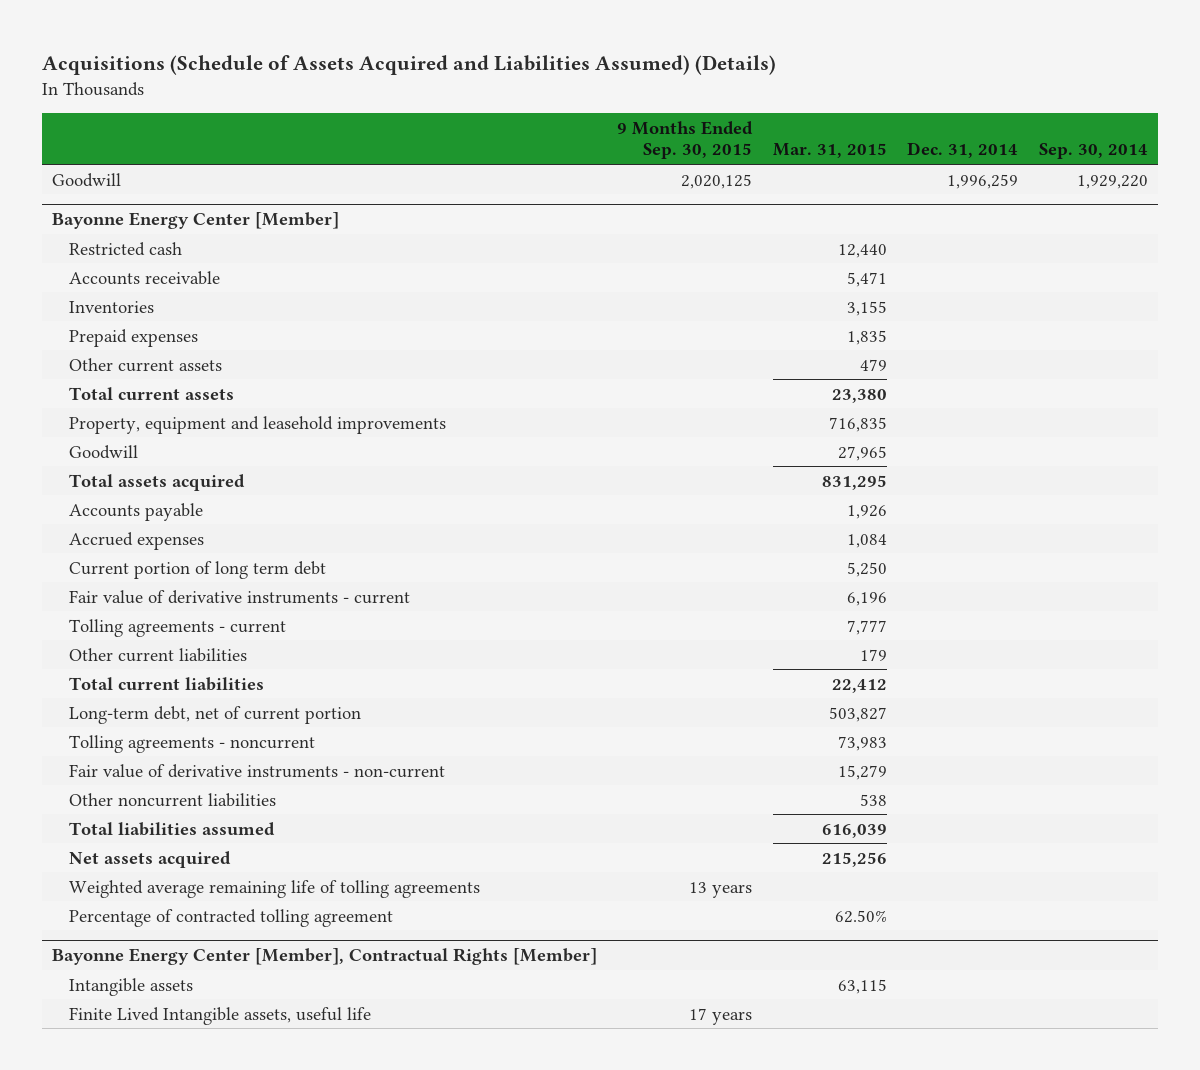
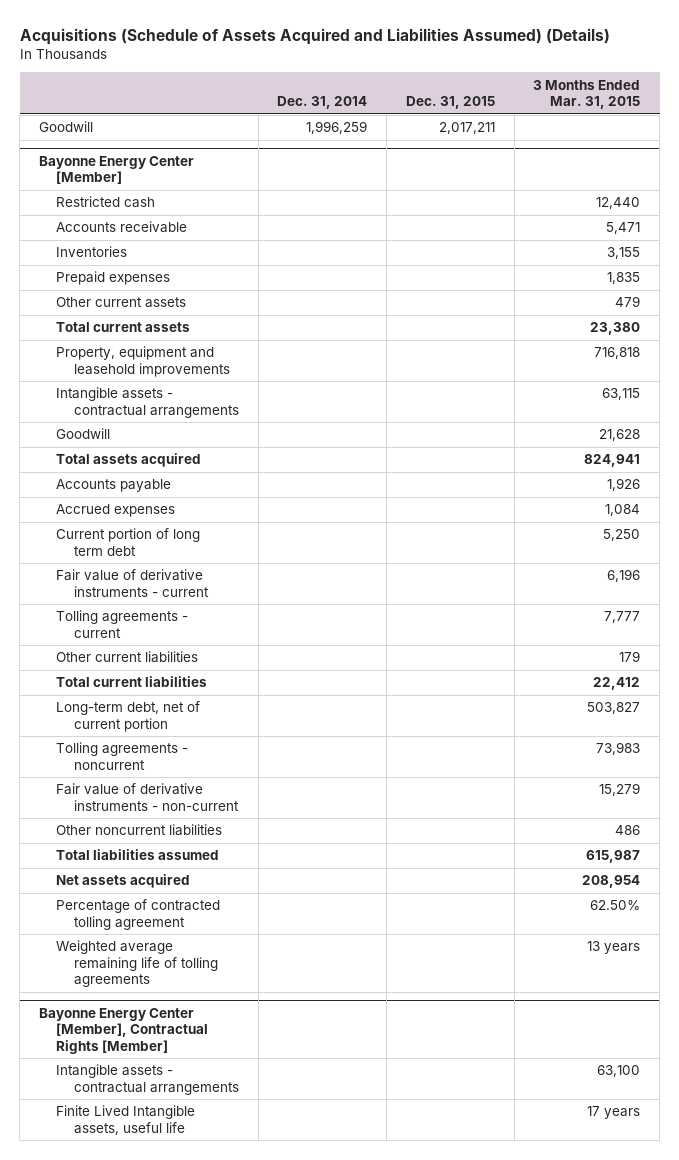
[617,121,754,160] 9 Months Ended Sep. 30, 2015 -> none
[772,143,887,159] Mar. 31, 2015 -> none
[1038,143,1148,160] Sep. 30, 2014 -> none
none -> [405,96,495,110] Dec. 31, 2015
none -> [533,79,641,110] 3 Months Ended Mar. 31, 2015
none -> [56,387,240,418] Intangible assets - contractual arrangements
[69,879,481,898] Weighted average remaining life of tolling agreements -> [56,940,219,988] Weighted average remaining life of tolling agreements
[69,977,194,996] Intangible assets -> [56,1064,240,1095] Intangible assets - contractual arrangements

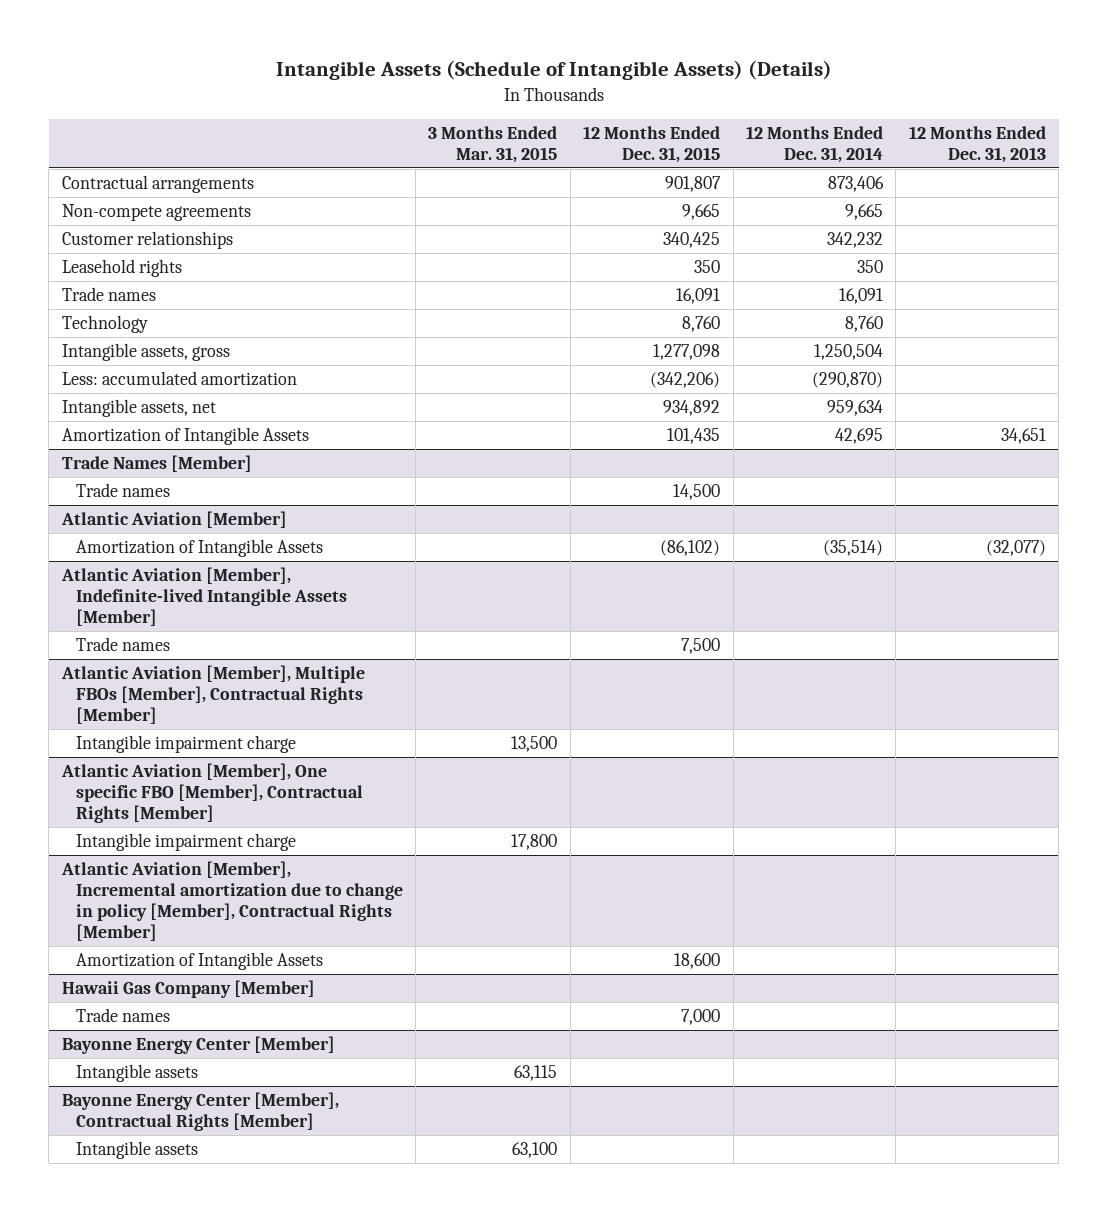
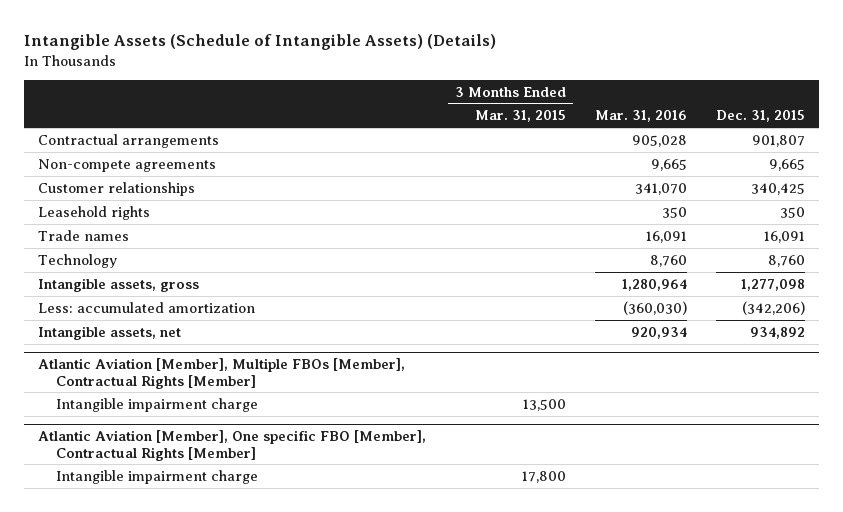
[583,125,721,163] 12 Months Ended Dec. 31, 2015 -> none
[746,125,884,163] 12 Months Ended Dec. 31, 2014 -> none
[908,125,1046,163] 12 Months Ended Dec. 31, 2013 -> none
none -> [595,110,688,123] Mar. 31, 2016
none -> [715,110,805,123] Dec. 31, 2015
[61,427,309,446] Amortization of Intangible Assets -> none
[61,455,252,473] Trade Names [Member] -> none
[75,483,170,498] Trade names -> none
[60,511,287,529] Atlantic Aviation [Member] -> none
[75,539,323,558] Amortization of Intangible Assets -> none
[60,567,347,627] Atlantic Aviation [Member], Indefinite-lived Intangible Assets [Member] -> none
[75,637,170,652] Trade names -> none
[60,861,403,942] Atlantic Aviation [Member], Incremental amortization due to change in policy [Member], Contractual Rights [Member] -> none
[75,952,323,971] Amortization of Intangible Assets -> none
[61,980,315,999] Hawaii Gas Company [Member] -> none
[75,1008,170,1023] Trade names -> none
[61,1036,335,1055] Bayonne Energy Center [Member] -> none
[75,1064,198,1083] Intangible assets -> none
[61,1092,339,1132] Bayonne Energy Center [Member], Contractual Rights [Member] -> none
[75,1141,198,1160] Intangible assets -> none

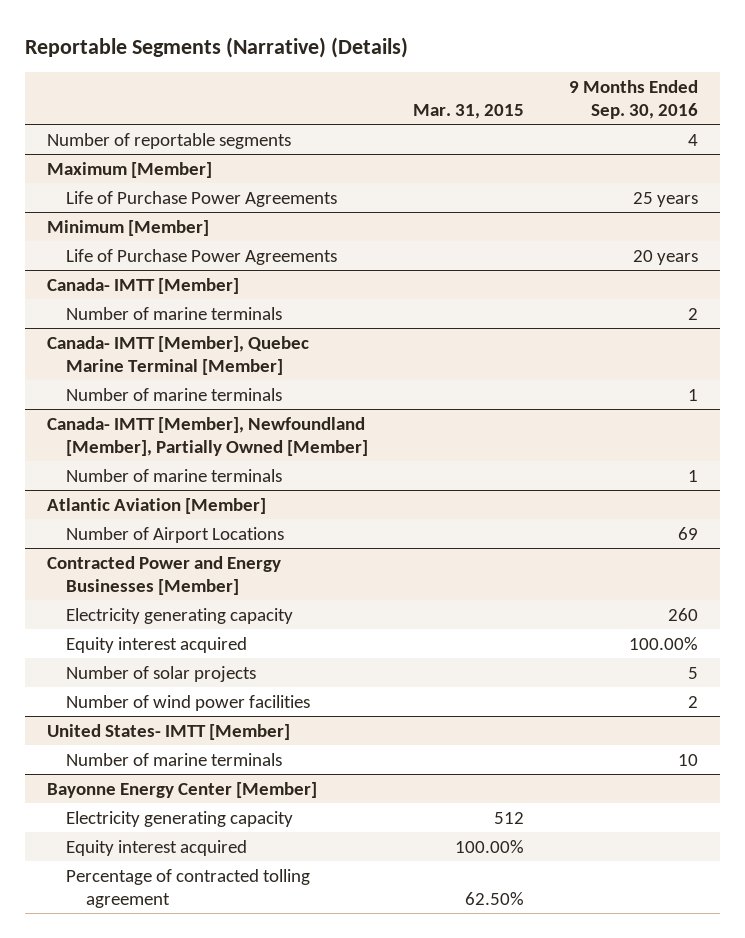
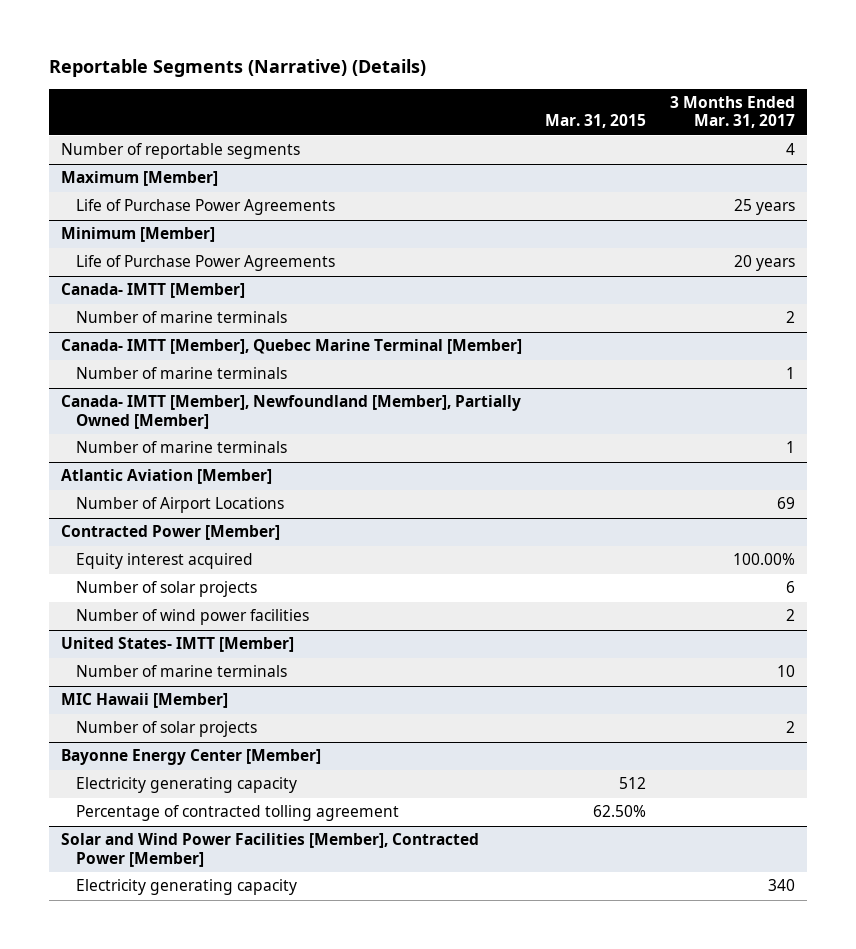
[568,79,698,119] 9 Months Ended Sep. 30, 2016 -> none
none -> [670,95,796,129] 3 Months Ended Mar. 31, 2017
[46,555,281,595] Contracted Power and Energy Businesses [Member] -> none
[66,607,294,624] Electricity generating capacity -> none
[66,636,248,653] Equity interest acquired -> none
[66,665,257,682] Number of solar projects -> none
[66,694,311,711] Number of wind power facilities -> none
none -> [60,525,280,541] Contracted Power [Member]
none -> [76,553,254,570] Equity interest acquired
none -> [76,581,258,598] Number of solar projects
none -> [76,609,310,626] Number of wind power facilities
none -> [60,693,228,709] MIC Hawaii [Member]
none -> [76,721,258,738] Number of solar projects
[66,839,248,856] Equity interest acquired -> none
none -> [60,833,479,867] Solar and Wind Power Facilities [Member], Contracted Power [Member]
none -> [76,879,298,896] Electricity generating capacity

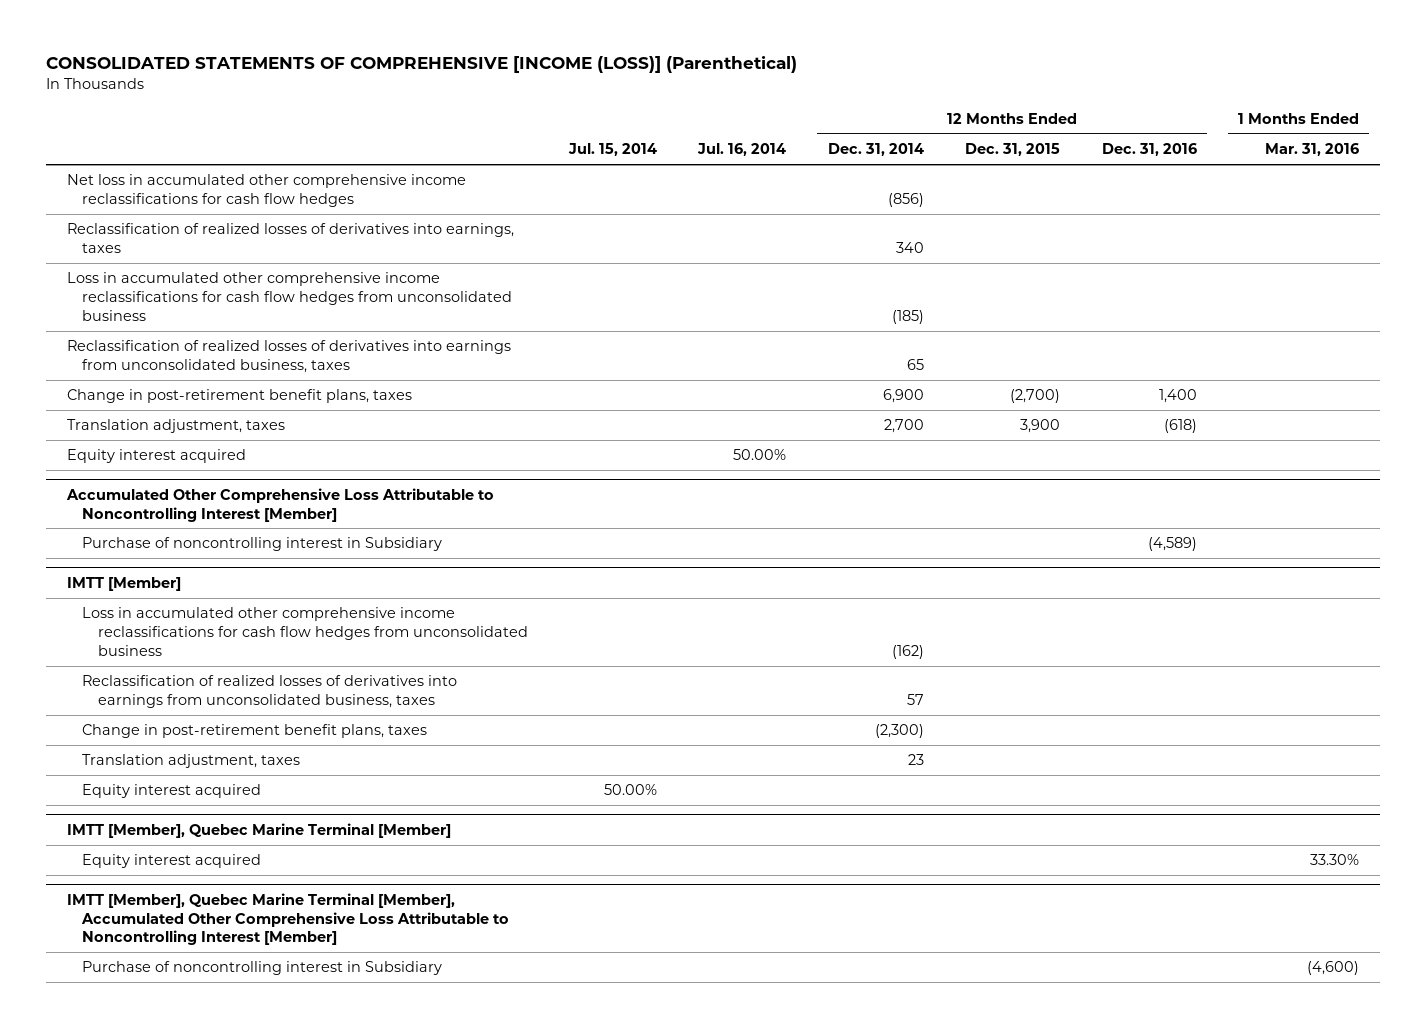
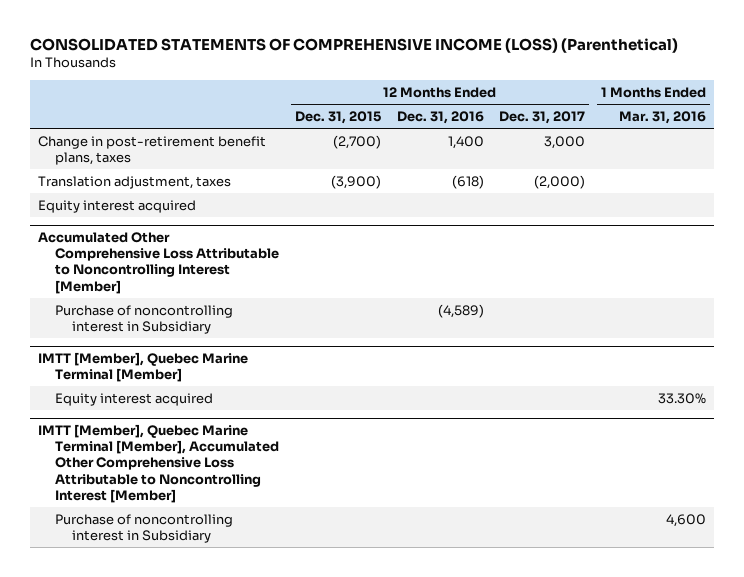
[46,56,798,74] CONSOLIDATED STATEMENTS OF COMPREHENSIVE [INCOME (LOSS)] (Parenthetical) -> [29,37,678,53] CONSOLIDATED STATEMENTS OF COMPREHENSIVE INCOME (LOSS) (Parenthetical)
[568,143,658,157] Jul. 15, 2014 -> none
[697,143,787,157] Jul. 16, 2014 -> none
[827,143,924,157] Dec. 31, 2014 -> none
none -> [499,110,586,124] Dec. 31, 2017
[66,174,466,208] Net loss in accumulated other comprehensive income reclassifications for cash flow hedges -> none
[66,223,514,254] Reclassification of realized losses of derivatives into earnings, taxes -> none
[66,272,513,321] Loss in accumulated other comprehensive income reclassifications for cash flow hedges from unconsolidated business -> none
[66,340,511,374] Reclassification of realized losses of derivatives into earnings from unconsolidated business, taxes -> none
[1020,419,1061,434] 3,900 -> [330,174,381,189] (3,900)
[66,576,181,591] IMTT [Member] -> none
[82,607,528,656] Loss in accumulated other comprehensive income reclassifications for cash flow hedges from unconsolidated business -> none
[82,675,458,709] Reclassification of realized losses of derivatives into earnings from unconsolidated business, taxes -> none
[82,724,428,739] Change in post-retirement benefit plans, taxes -> none
[82,754,301,769] Translation adjustment, taxes -> none
[82,784,262,799] Equity interest acquired -> none
[1307,961,1360,976] (4,600) -> [666,513,707,527] 4,600

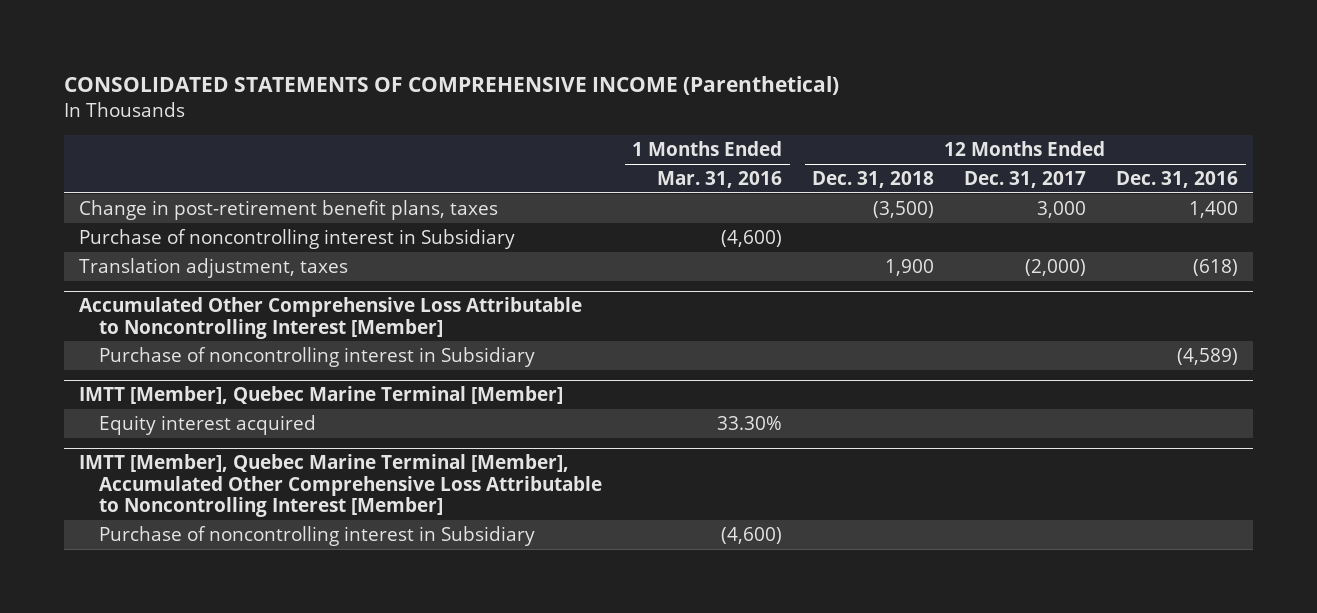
[29,37,678,53] CONSOLIDATED STATEMENTS OF COMPREHENSIVE INCOME (LOSS) (Parenthetical) -> [63,76,839,96] CONSOLIDATED STATEMENTS OF COMPREHENSIVE INCOME (Parenthetical)
[294,110,381,124] Dec. 31, 2015 -> none
none -> [812,170,935,188] Dec. 31, 2018
none -> [78,228,515,249] Purchase of noncontrolling interest in Subsidiary
[37,199,196,213] Equity interest acquired -> none
[666,513,707,527] 4,600 -> [721,526,783,544] (4,600)

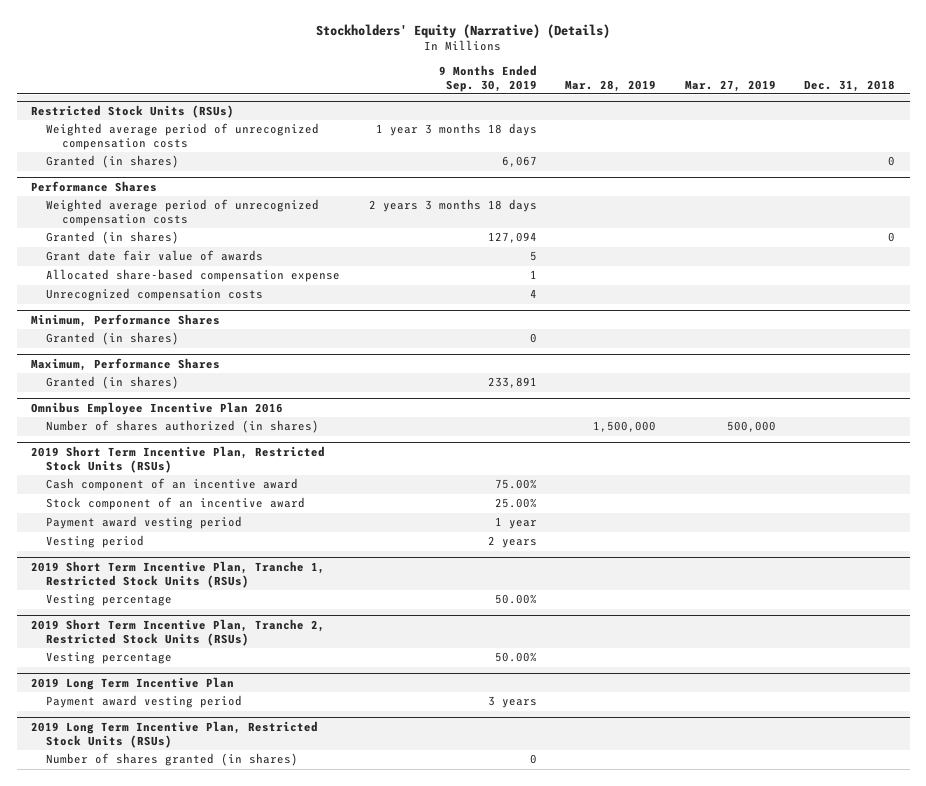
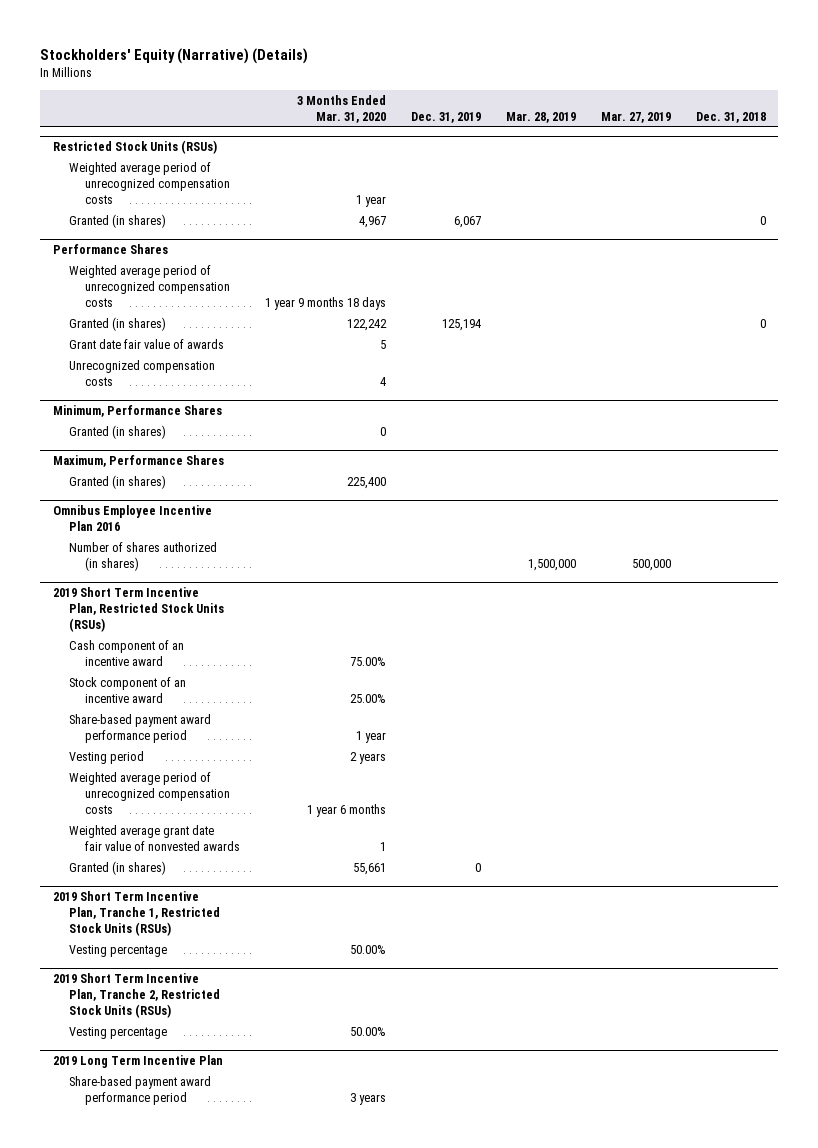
[438,64,537,92] 9 Months Ended Sep. 30, 2019 -> none
none -> [296,94,386,123] 3 Months Ended Mar. 31, 2020
none -> [410,111,481,123] Dec. 31, 2019
[46,269,341,283] Allocated share-based compensation expense -> none
[46,516,243,530] Payment award vesting period -> [68,714,211,744] Share-based payment award performance period
none -> [68,772,230,815] Weighted average period of unrecognized compensation costs
none -> [68,825,240,852] Weighted average grant date fair value of nonvested awards
none -> [68,861,166,876] Granted (in shares)
[31,721,319,748] 2019 Long Term Incentive Plan, Restricted Stock Units (RSUs) -> none
[46,753,299,767] Number of shares granted (in shares) -> none
[46,695,243,709] Payment award vesting period -> [68,1076,211,1106] Share-based payment award performance period

